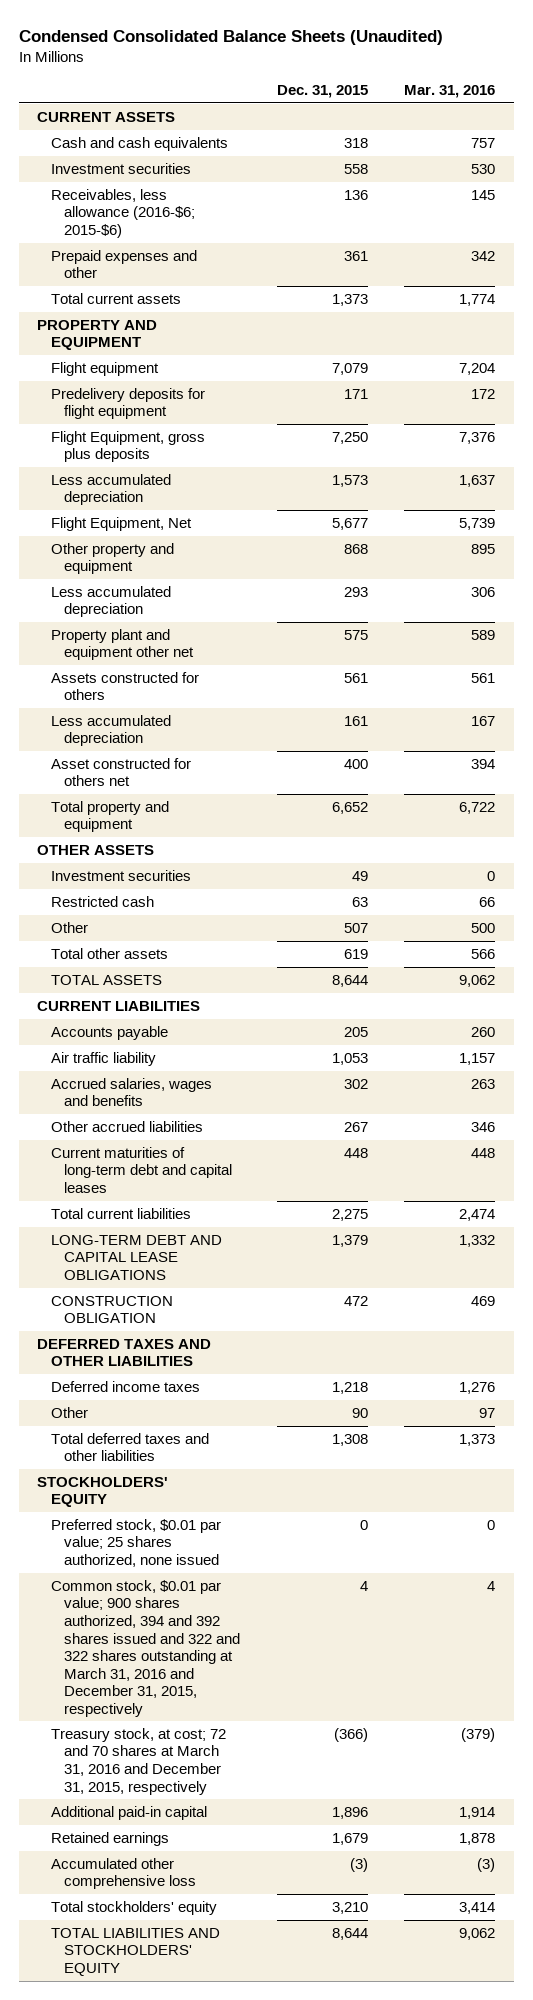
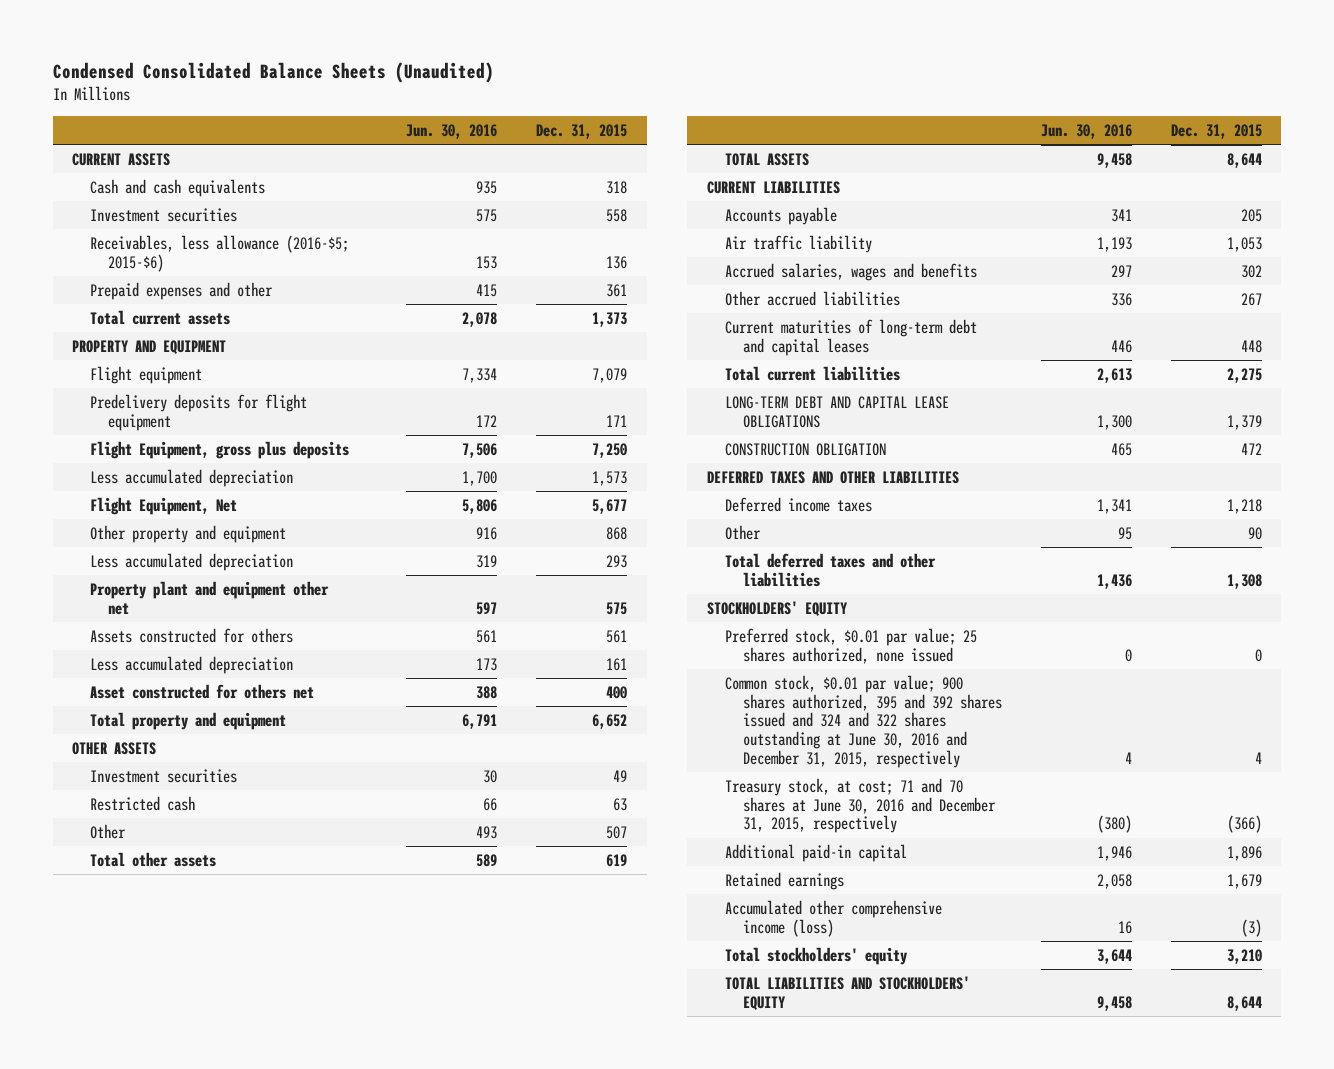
[404,84,496,98] Mar. 31, 2016 -> none
none -> [406,124,498,140] Jun. 30, 2016
[50,188,195,239] Receivables, less allowance (2016-$6; 2015-$6) -> [90,234,350,272] Receivables, less allowance (2016-$5; 2015-$6)
[50,1579,240,1717] Common stock, $0.01 par value; 900 shares authorized, 394 and 392 shares issued and 322 and 322 shares outstanding at March 31, 2016 and December 31, 2015, respectively -> [724,674,1002,769] Common stock, $0.01 par value; 900 shares authorized, 395 and 392 shares issued and 324 and 322 shares outstanding at June 30, 2016 and December 31, 2015, respectively
[50,1727,226,1795] Treasury stock, at cost; 72 and 70 shares at March 31, 2016 and December 31, 2015, respectively -> [724,777,996,834] Treasury stock, at cost; 71 and 70 shares at June 30, 2016 and December 31, 2015, respectively
[50,1857,196,1890] Accumulated other comprehensive loss -> [724,899,942,937] Accumulated other comprehensive income (loss)

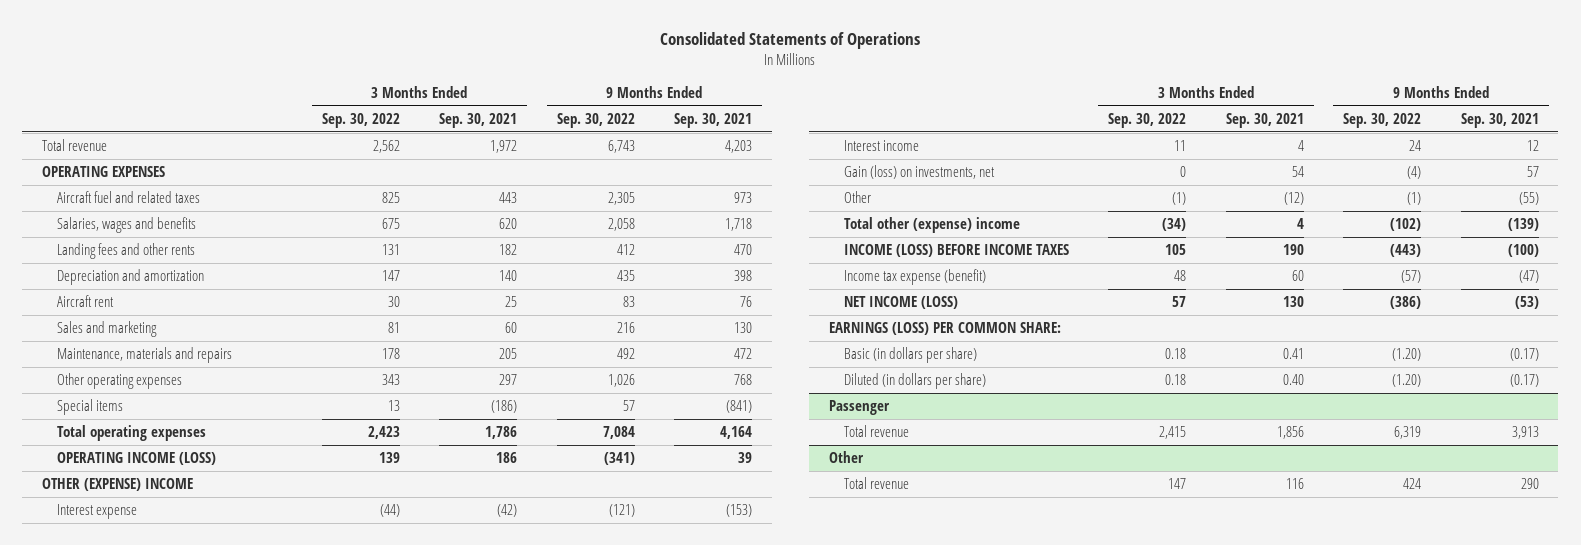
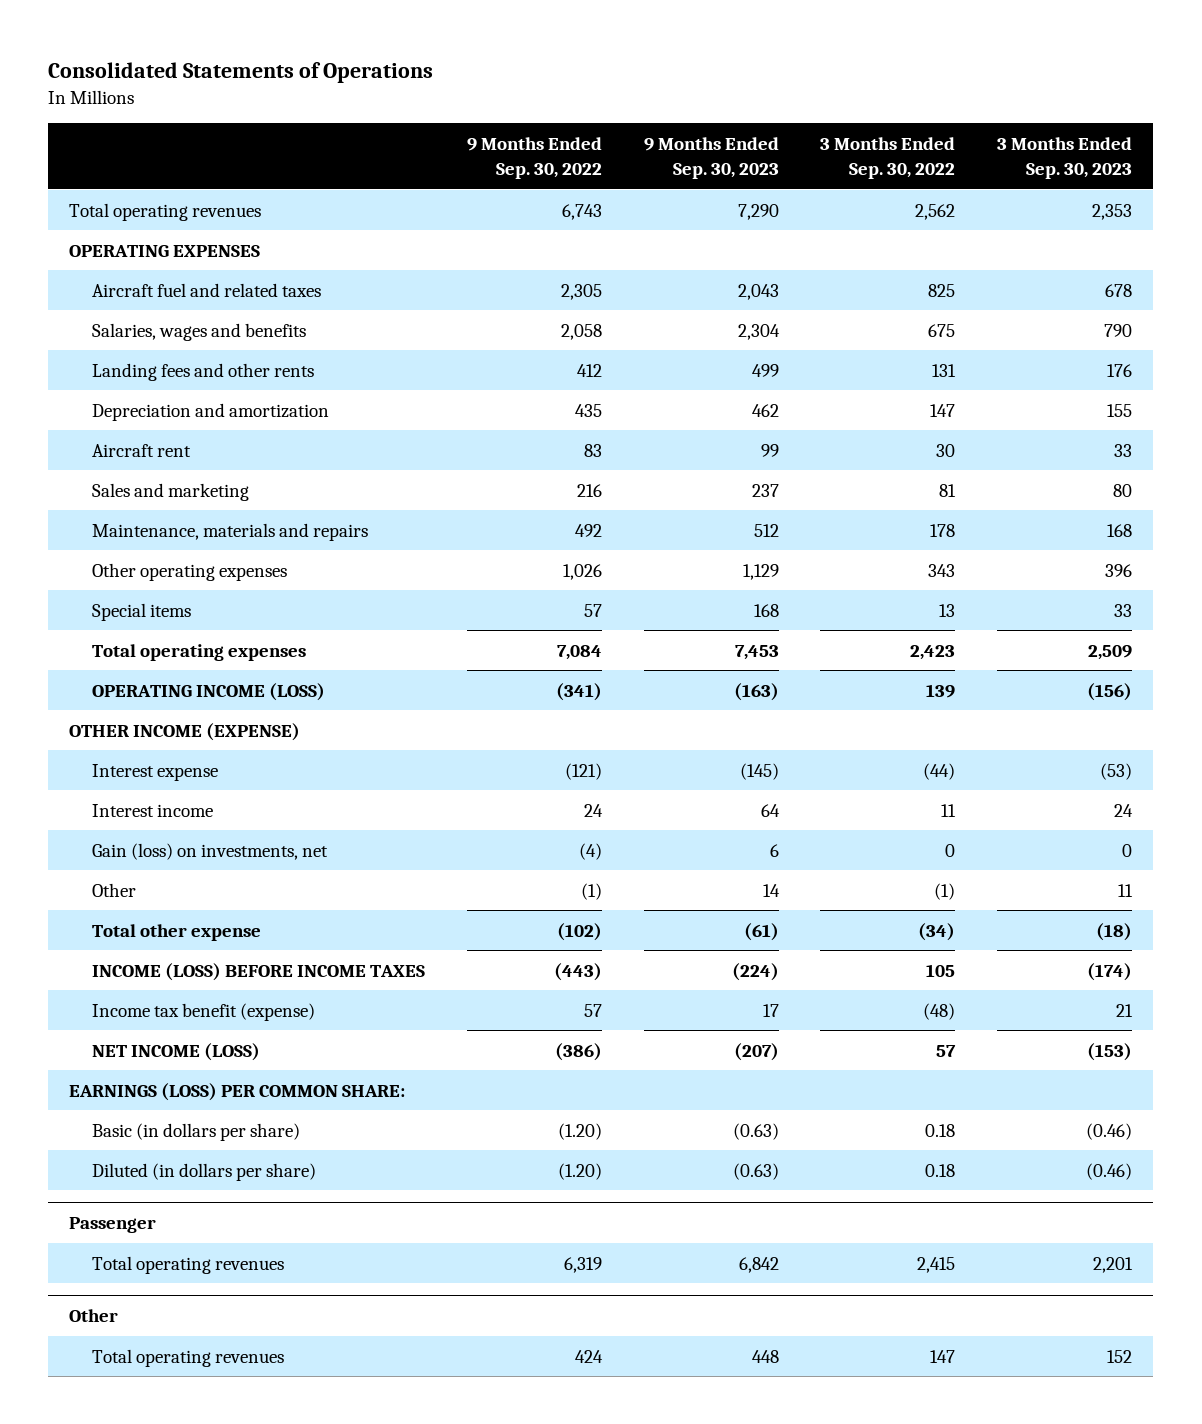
[439,113,518,129] Sep. 30, 2021 -> none
[674,113,753,129] Sep. 30, 2021 -> none
none -> [643,137,779,180] 9 Months Ended Sep. 30, 2023
none -> [997,137,1133,180] 3 Months Ended Sep. 30, 2023
[42,139,108,152] Total revenue -> [69,202,262,221] Total operating revenues
[42,478,194,492] OTHER (EXPENSE) INCOME -> [69,722,301,741] OTHER INCOME (EXPENSE)
[843,217,1020,234] Total other (expense) income -> [91,923,261,941] Total other expense
[843,269,986,286] Income tax expense (benefit) -> [91,1002,315,1021] Income tax benefit (expense)
[1174,270,1187,282] 48 -> [923,1002,956,1020] (48)
[1401,270,1422,284] (57) -> [583,1003,602,1017] 57
[843,425,909,438] Total revenue -> [91,1255,284,1274] Total operating revenues
[843,477,909,490] Total revenue -> [91,1348,284,1367] Total operating revenues

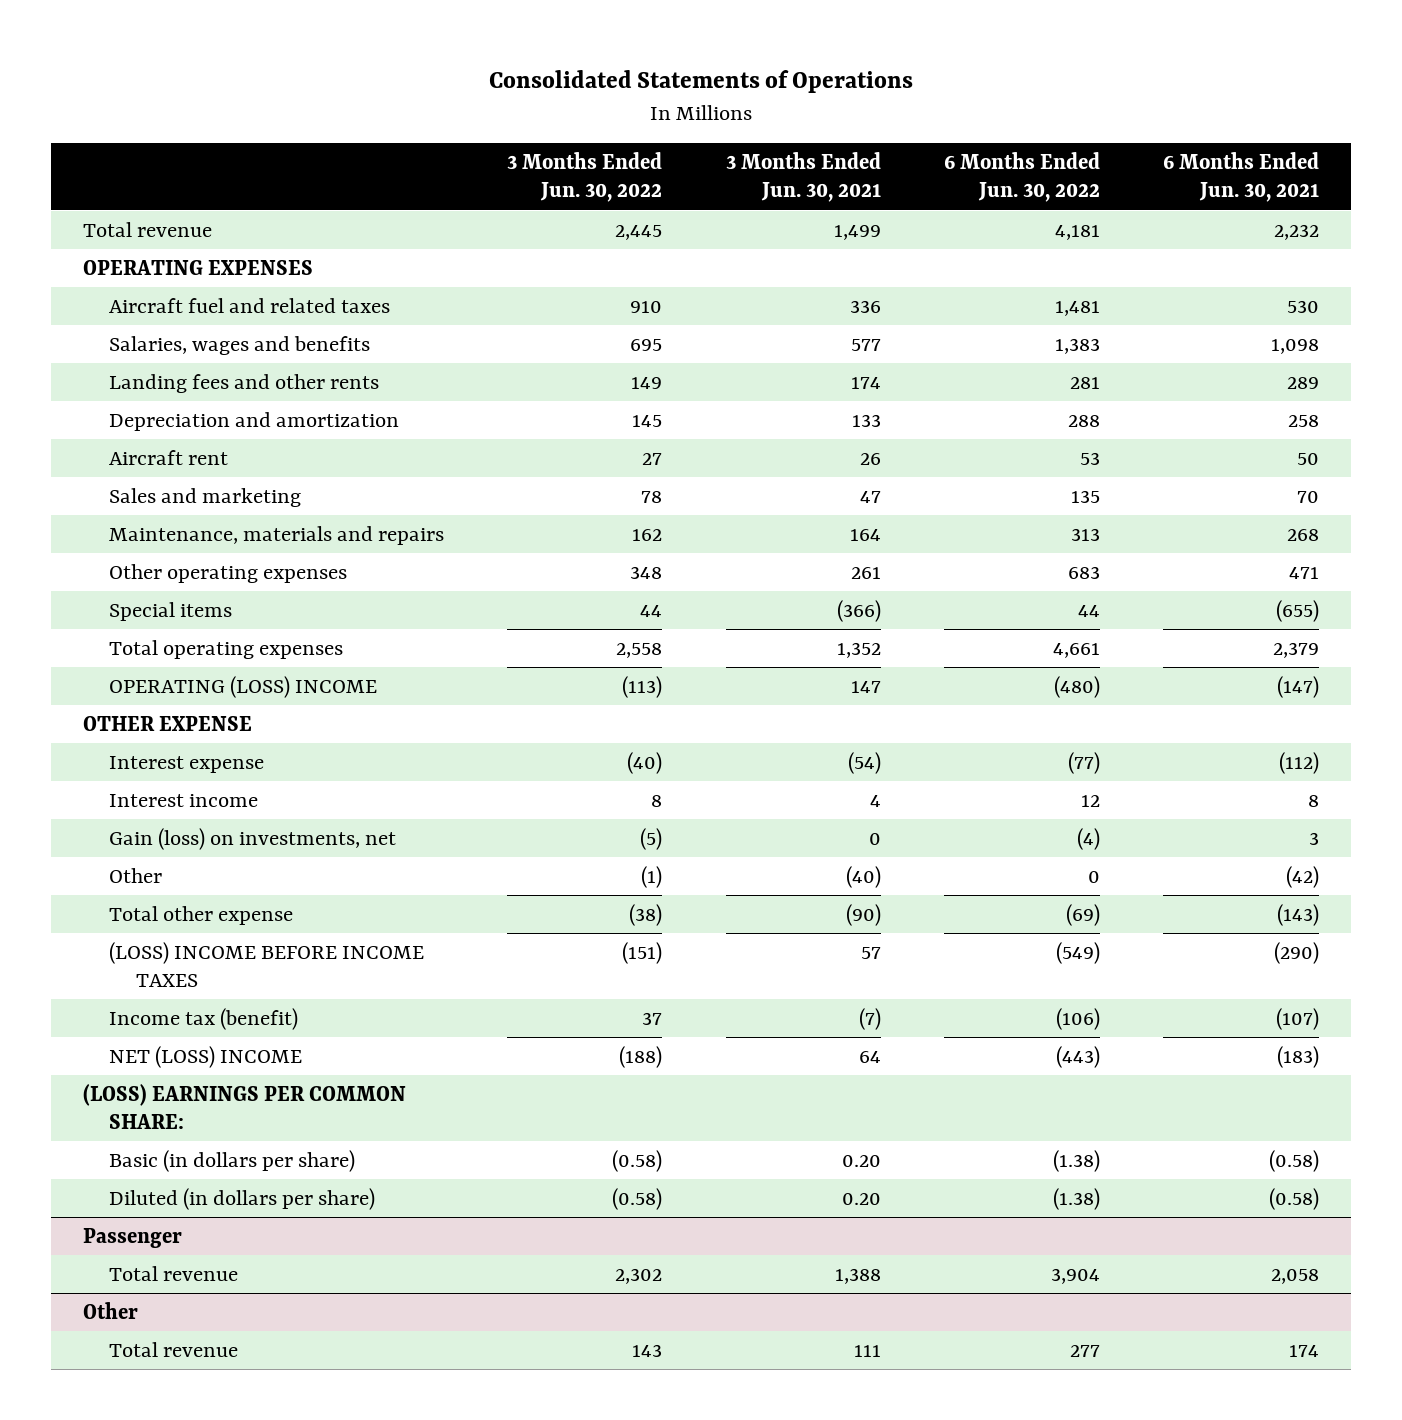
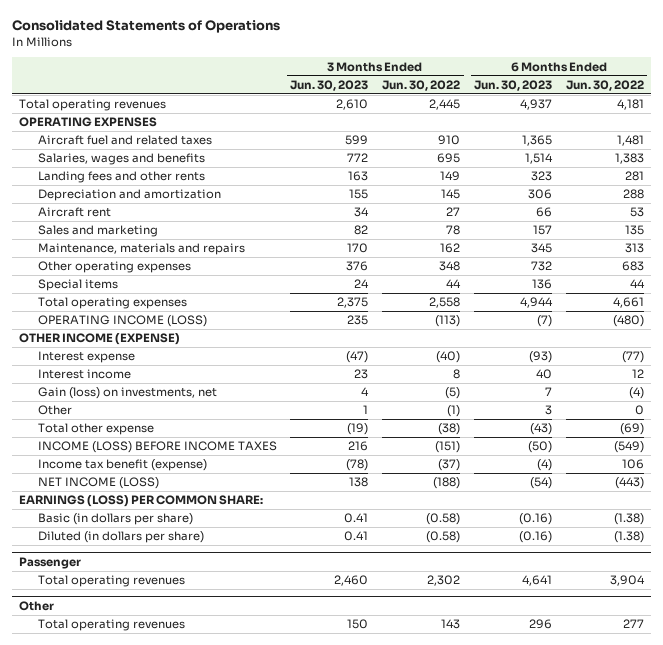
[725,152,881,203] 3 Months Ended Jun. 30, 2021 -> none
[1163,152,1320,203] 6 Months Ended Jun. 30, 2021 -> none
none -> [290,79,369,91] Jun. 30, 2023
none -> [474,79,553,91] Jun. 30, 2023
[82,221,212,237] Total revenue -> [19,99,167,112] Total operating revenues
[109,675,378,698] OPERATING (LOSS) INCOME -> [37,315,207,328] OPERATING INCOME (LOSS)
[82,715,252,731] OTHER EXPENSE -> [19,333,181,346] OTHER INCOME (EXPENSE)
[109,941,425,987] (LOSS) INCOME BEFORE INCOME TAXES -> [37,441,277,454] INCOME (LOSS) BEFORE INCOME TAXES
[109,1007,299,1030] Income tax (benefit) -> [37,459,207,472] Income tax benefit (expense)
[642,1011,663,1025] 37 -> [438,459,461,472] (37)
[1056,1007,1101,1030] (106) -> [621,459,644,470] 106
[109,1045,303,1068] NET (LOSS) INCOME -> [37,477,159,490] NET INCOME (LOSS)
[82,1083,406,1129] (LOSS) EARNINGS PER COMMON SHARE: -> [19,495,264,508] EARNINGS (LOSS) PER COMMON SHARE:
[109,1265,239,1281] Total revenue -> [37,575,185,588] Total operating revenues
[109,1341,239,1357] Total revenue -> [37,619,185,632] Total operating revenues

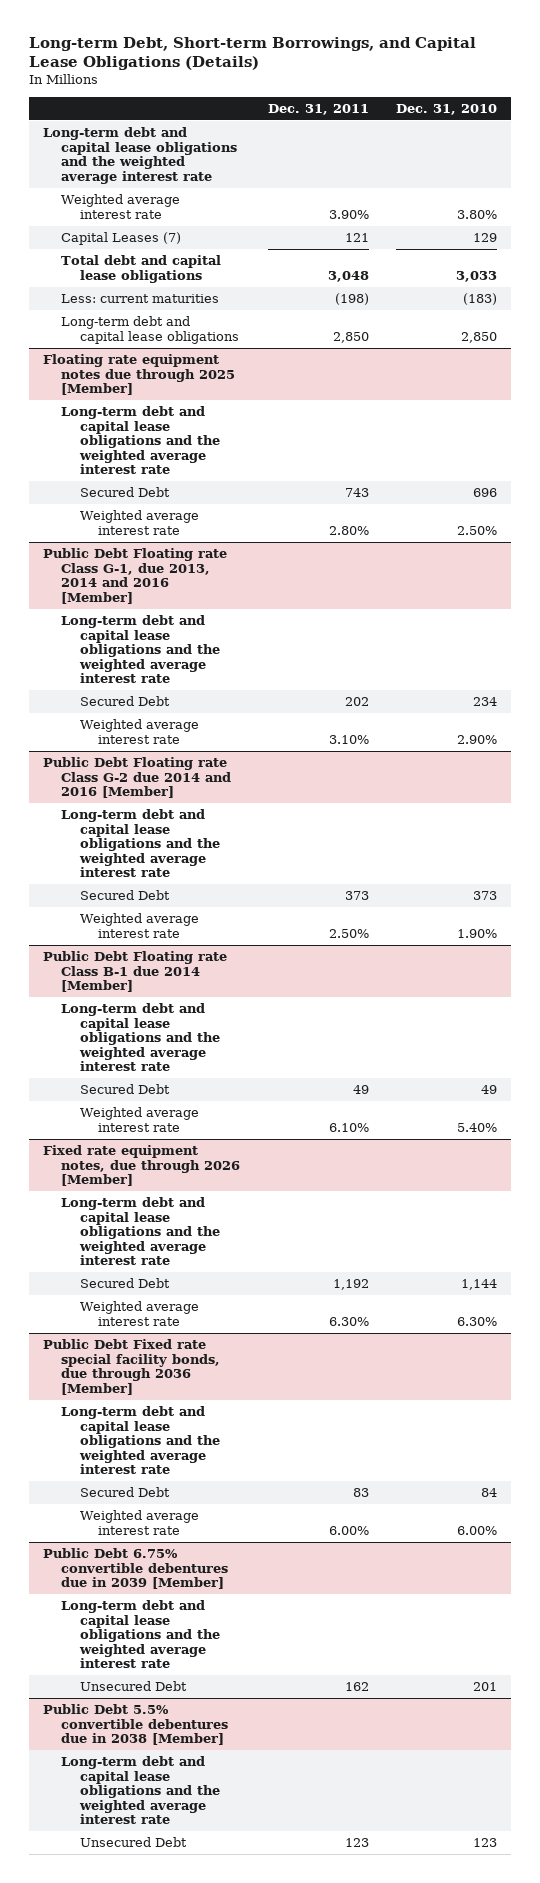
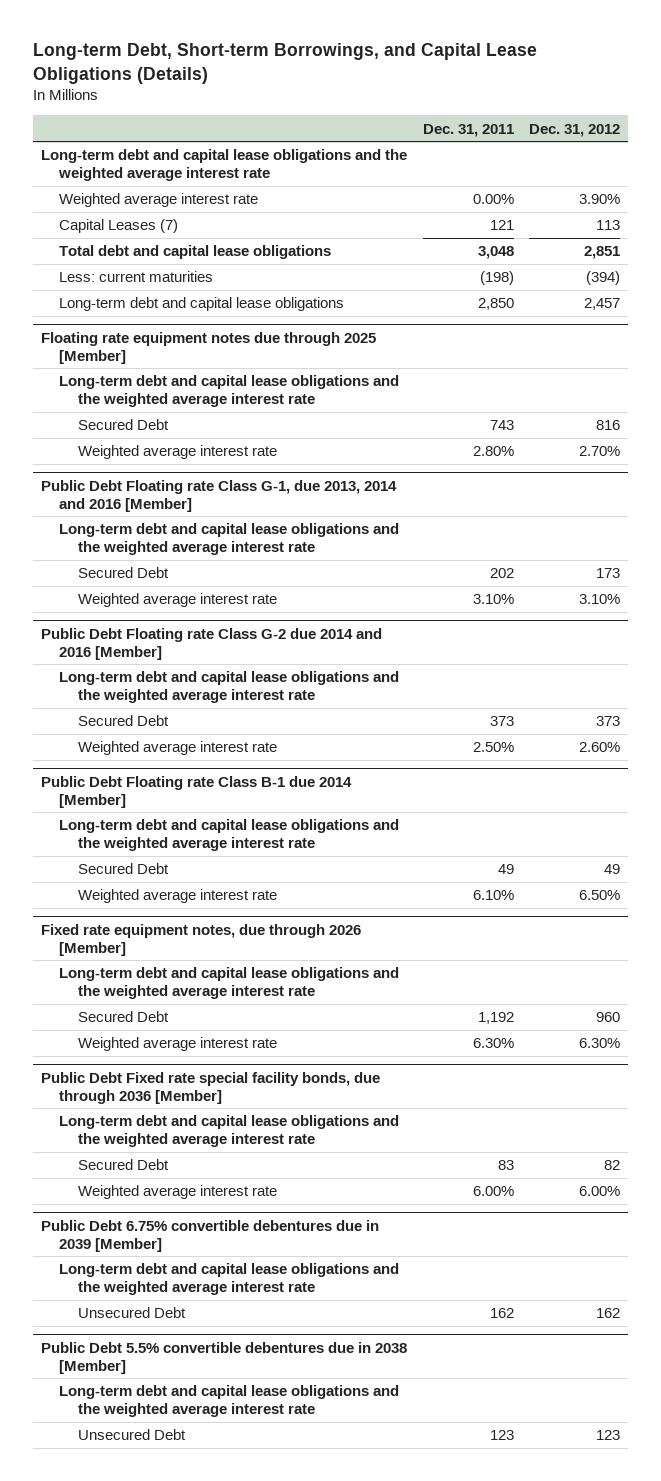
[396,103,498,115] Dec. 31, 2010 -> none
none -> [529,123,621,137] Dec. 31, 2012
[328,209,369,219] 3.90% -> [472,194,514,205] 0.00%

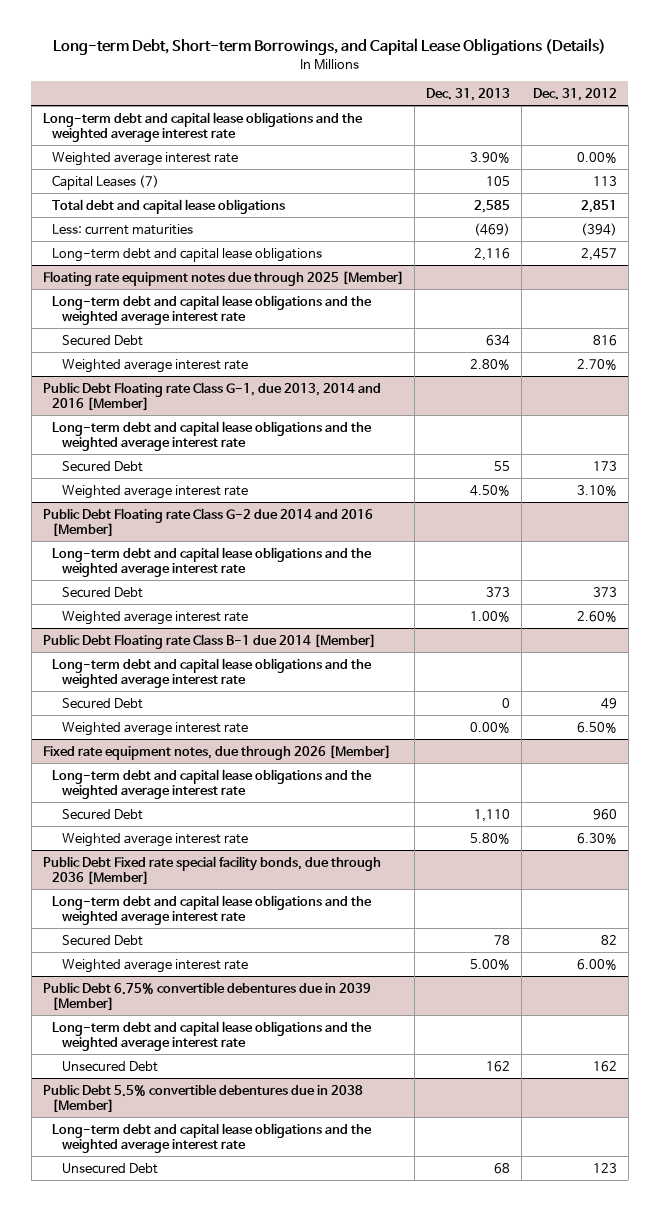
[422,123,514,137] Dec. 31, 2011 -> none
none -> [426,88,511,102] Dec. 31, 2013
[579,194,621,205] 3.90% -> [576,151,617,163] 0.00%

